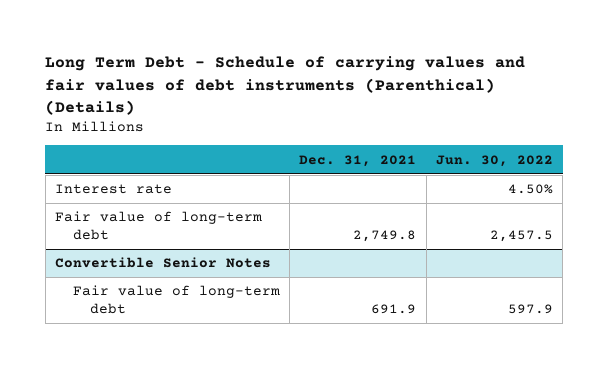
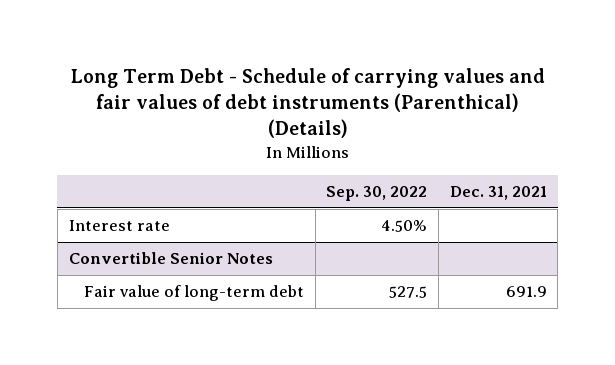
[435,154,553,167] Jun. 30, 2022 -> none
none -> [326,185,428,201] Sep. 30, 2022
[54,211,262,241] Fair value of long-term debt -> none

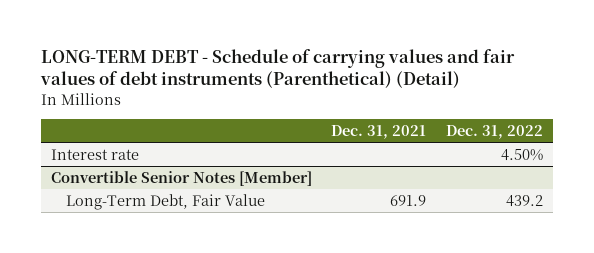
[70,68,545,139] Long Term Debt - Schedule of carrying values and fair values of debt instruments (Parenthical) (Details) -> [39,48,515,89] LONG-TERM DEBT - Schedule of carrying values and fair values of debt instruments (Parenthetical) (Detail)
[326,185,428,201] Sep. 30, 2022 -> none
none -> [446,124,544,139] Dec. 31, 2022
[68,252,273,265] Convertible Senior Notes -> [50,170,312,186] Convertible Senior Notes [Member]
[83,285,304,302] Fair value of long-term debt -> [66,193,266,210] Long-Term Debt, Fair Value

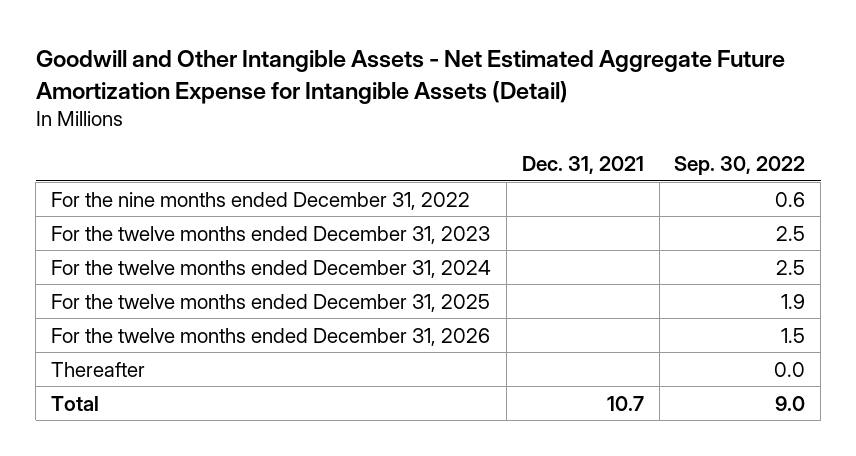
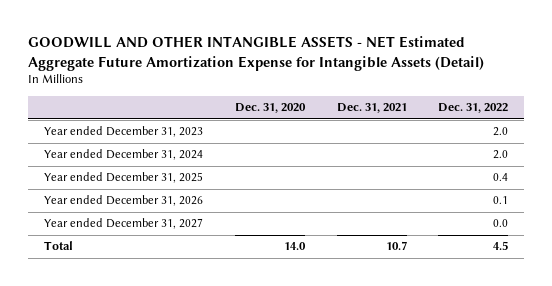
[35,50,785,104] Goodwill and Other Intangible Assets - Net Estimated Aggregate Future Amortization Expense for Intangible Assets (Detail) -> [27,36,484,71] GOODWILL AND OTHER INTANGIBLE ASSETS - NET Estimated Aggregate Future Amortization Expense for Intangible Assets (Detail)
[674,155,806,175] Sep. 30, 2022 -> none
none -> [234,103,306,114] Dec. 31, 2020
none -> [438,103,509,114] Dec. 31, 2022
[50,191,470,210] For the nine months ended December 31, 2022 -> none
[50,361,145,377] Thereafter -> none
[50,225,490,244] For the twelve months ended December 31, 2023 -> [43,126,203,138] Year ended December 31, 2023
[50,259,491,278] For the twelve months ended December 31, 2024 -> [43,149,203,161] Year ended December 31, 2024
[50,293,490,312] For the twelve months ended December 31, 2025 -> [43,172,203,184] Year ended December 31, 2025
[50,327,490,346] For the twelve months ended December 31, 2026 -> [43,195,203,207] Year ended December 31, 2026
none -> [43,218,203,230] Year ended December 31, 2027

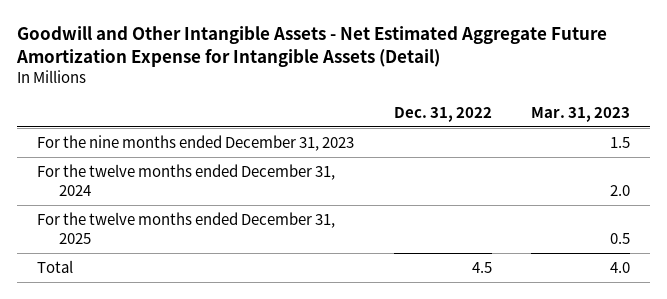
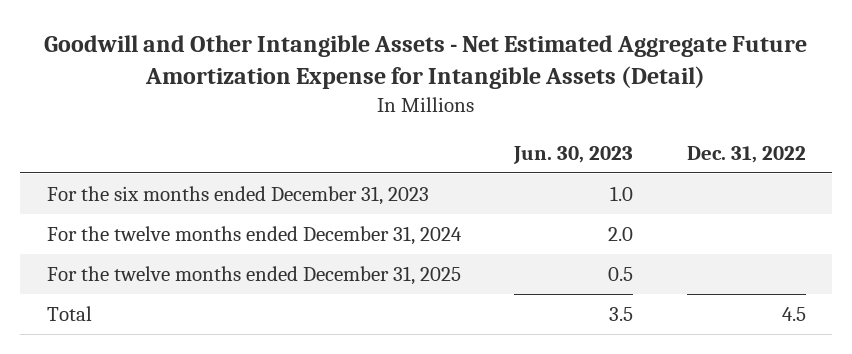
[531,106,631,122] Mar. 31, 2023 -> none
none -> [513,145,634,164] Jun. 30, 2023
[37,134,355,151] For the nine months ended December 31, 2023 -> [46,185,429,205] For the six months ended December 31, 2023

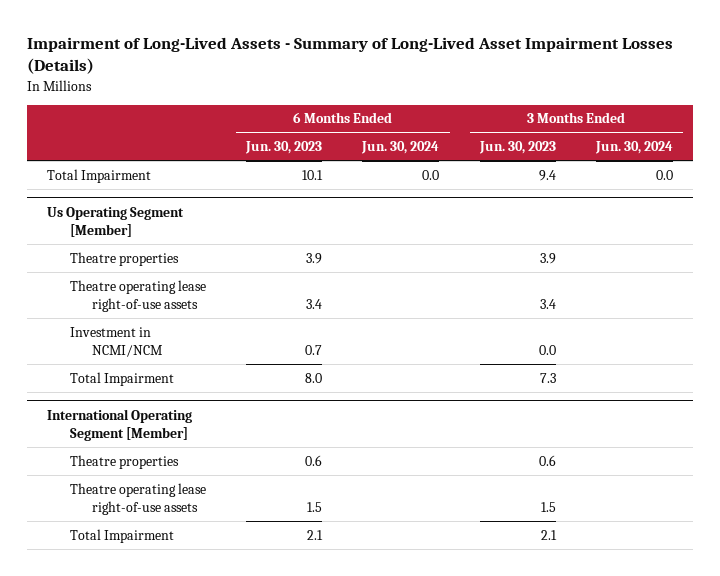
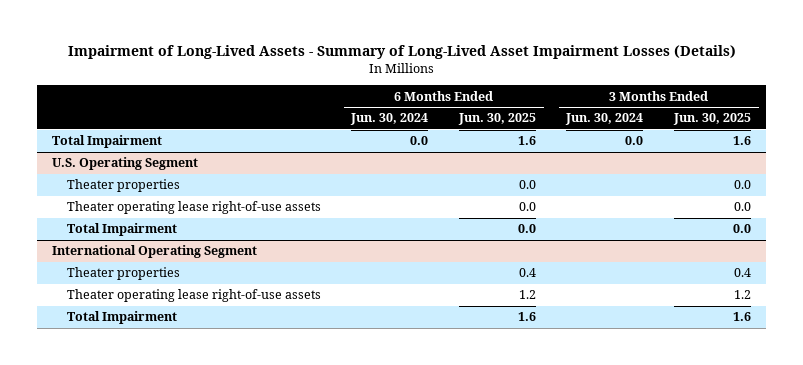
[245,141,323,155] Jun. 30, 2023 -> none
[478,141,556,155] Jun. 30, 2023 -> none
none -> [457,113,536,126] Jun. 30, 2025
none -> [672,113,751,126] Jun. 30, 2025
[69,326,164,357] Investment in NCMI/NCM -> none
[47,206,185,237] Us Operating Segment [Member] -> [52,157,199,171] U.S. Operating Segment
[69,251,179,266] Theatre properties -> [66,179,180,193] Theater properties
[69,279,206,312] Theatre operating lease right-of-use assets -> [66,201,321,215] Theater operating lease right-of-use assets
[47,408,193,441] International Operating Segment [Member] -> [52,245,258,259] International Operating Segment
[69,454,179,469] Theatre properties -> [66,267,180,281] Theater properties
[69,482,206,515] Theatre operating lease right-of-use assets -> [66,289,321,303] Theater operating lease right-of-use assets

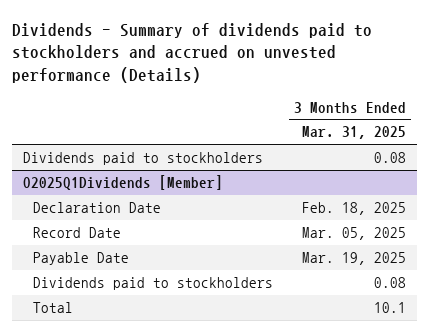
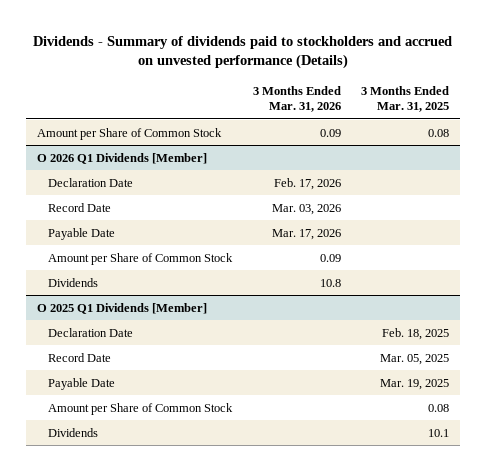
none -> [252,85,341,113] 3 Months Ended Mar. 31, 2026
[22,152,263,166] Dividends paid to stockholders -> [36,127,222,140] Amount per Share of Common Stock
none -> [36,152,207,164] O 2026 Q1 Dividends [Member]
none -> [48,177,134,187] Declaration Date
none -> [48,202,112,212] Record Date
none -> [48,227,116,240] Payable Date
none -> [48,252,234,265] Amount per Share of Common Stock
none -> [48,277,99,287] Dividends
[22,175,223,191] O2025Q1Dividends [Member] -> [36,302,207,314] O 2025 Q1 Dividends [Member]
[32,302,73,314] Total -> none
[32,277,273,291] Dividends paid to stockholders -> [48,402,234,415] Amount per Share of Common Stock
none -> [48,427,99,437] Dividends

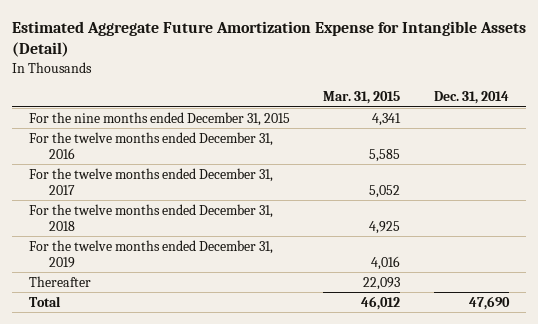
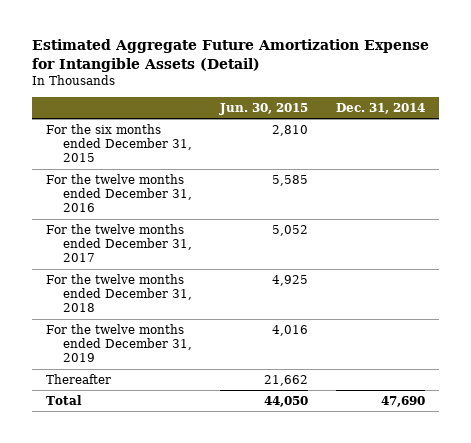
[323,91,401,105] Mar. 31, 2015 -> none
none -> [218,102,308,115] Jun. 30, 2015
[28,111,290,126] For the nine months ended December 31, 2015 -> [45,124,192,163] For the six months ended December 31, 2015

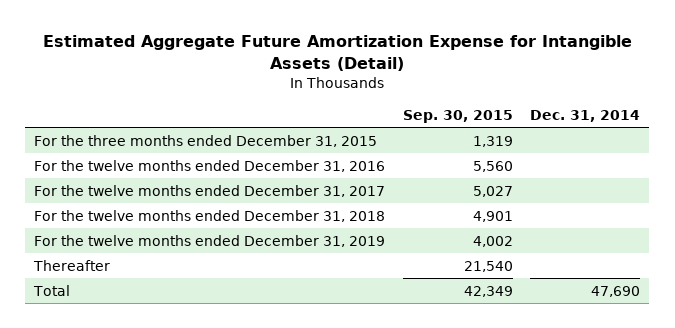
[218,102,308,115] Jun. 30, 2015 -> none
none -> [402,109,513,123] Sep. 30, 2015
[45,124,192,163] For the six months ended December 31, 2015 -> [34,134,378,147] For the three months ended December 31, 2015

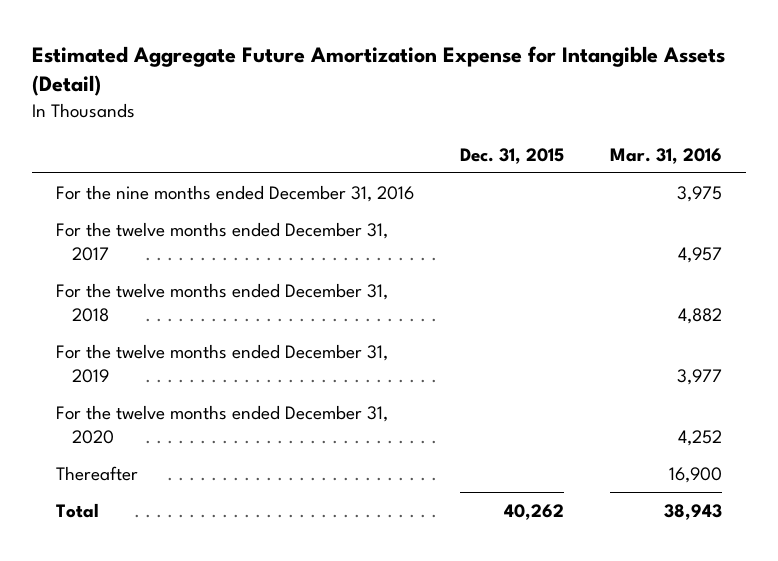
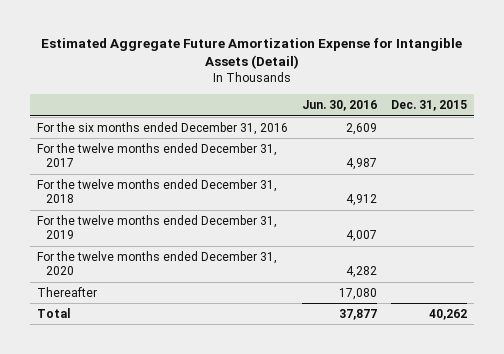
[610,147,723,164] Mar. 31, 2016 -> none
none -> [301,100,377,112] Jun. 30, 2016
[55,184,414,202] For the nine months ended December 31, 2016 -> [36,121,288,135] For the six months ended December 31, 2016

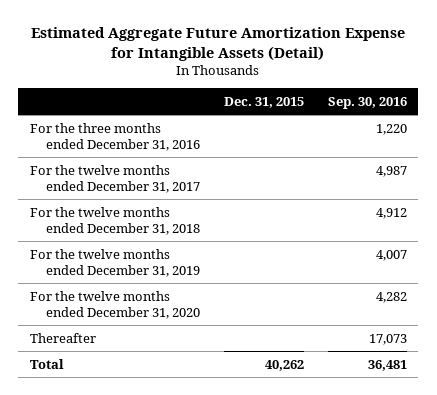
[301,100,377,112] Jun. 30, 2016 -> none
none -> [327,96,407,109] Sep. 30, 2016
[36,121,288,135] For the six months ended December 31, 2016 -> [30,122,200,151] For the three months ended December 31, 2016

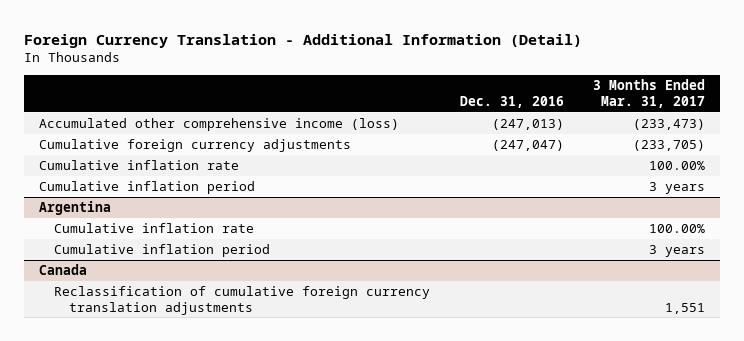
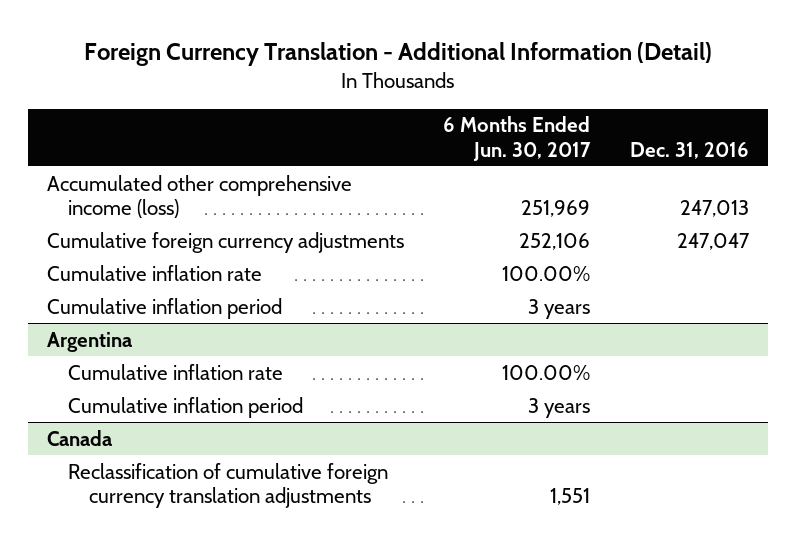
[593,79,706,109] 3 Months Ended Mar. 31, 2017 -> none
none -> [443,116,592,161] 6 Months Ended Jun. 30, 2017
[491,119,564,131] (247,013) -> [679,200,749,218] 247,013
[491,140,564,152] (247,047) -> [676,232,750,250] 247,047

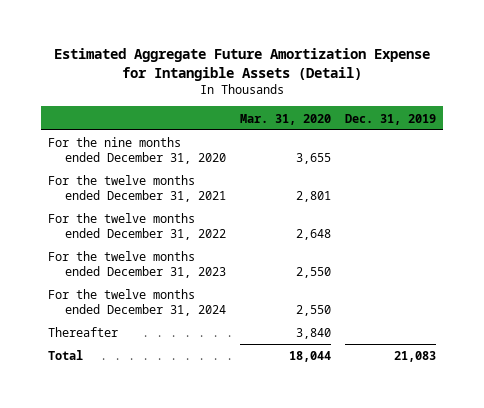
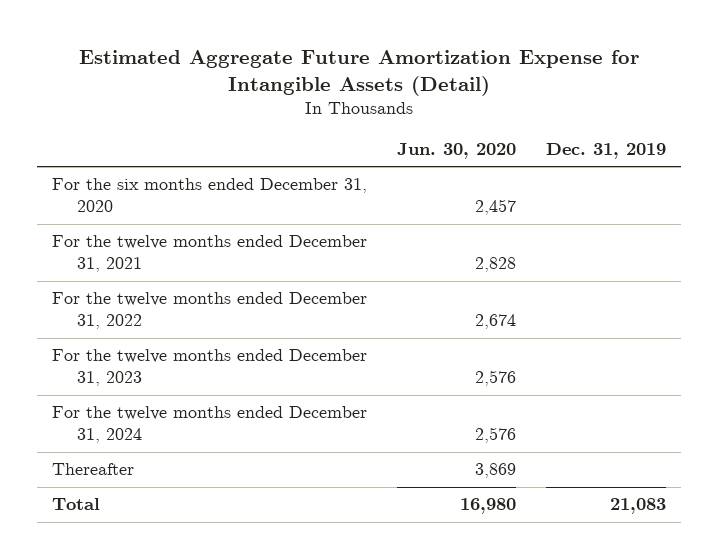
[240,113,332,125] Mar. 31, 2020 -> none
none -> [396,142,516,159] Jun. 30, 2020
[47,137,226,164] For the nine months ended December 31, 2020 -> [51,178,367,213] For the six months ended December 31, 2020

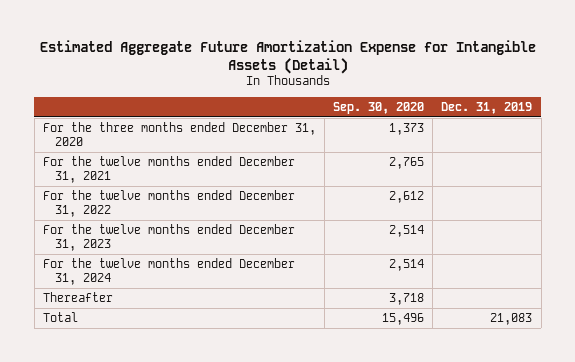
[396,142,516,159] Jun. 30, 2020 -> none
none -> [333,102,425,115] Sep. 30, 2020
[51,178,367,213] For the six months ended December 31, 2020 -> [42,122,316,146] For the three months ended December 31, 2020

